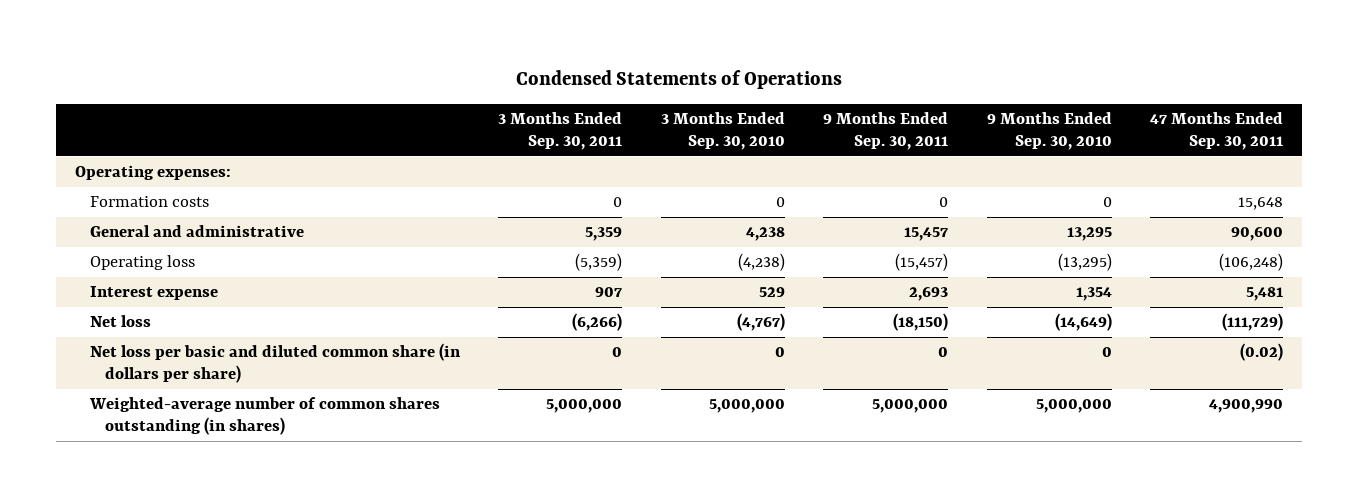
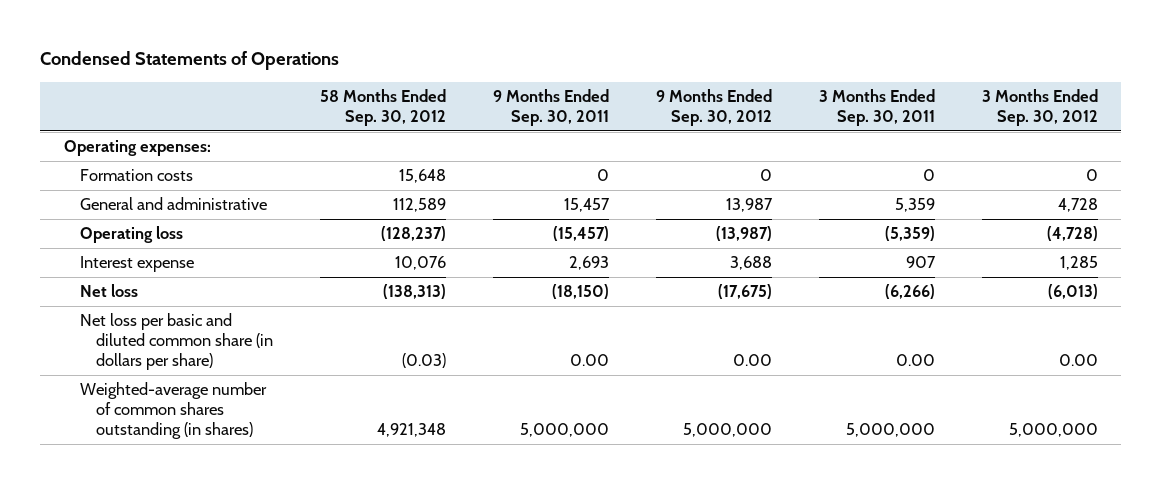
[660,112,785,151] 3 Months Ended Sep. 30, 2010 -> none
[986,112,1112,151] 9 Months Ended Sep. 30, 2010 -> none
[1149,112,1283,151] 47 Months Ended Sep. 30, 2011 -> none
none -> [319,88,446,126] 58 Months Ended Sep. 30, 2012
none -> [655,88,772,126] 9 Months Ended Sep. 30, 2012
none -> [981,88,1098,126] 3 Months Ended Sep. 30, 2012
[612,347,623,358] 0 -> [895,354,935,367] 0.00
[938,347,949,358] 0 -> [569,354,609,367] 0.00

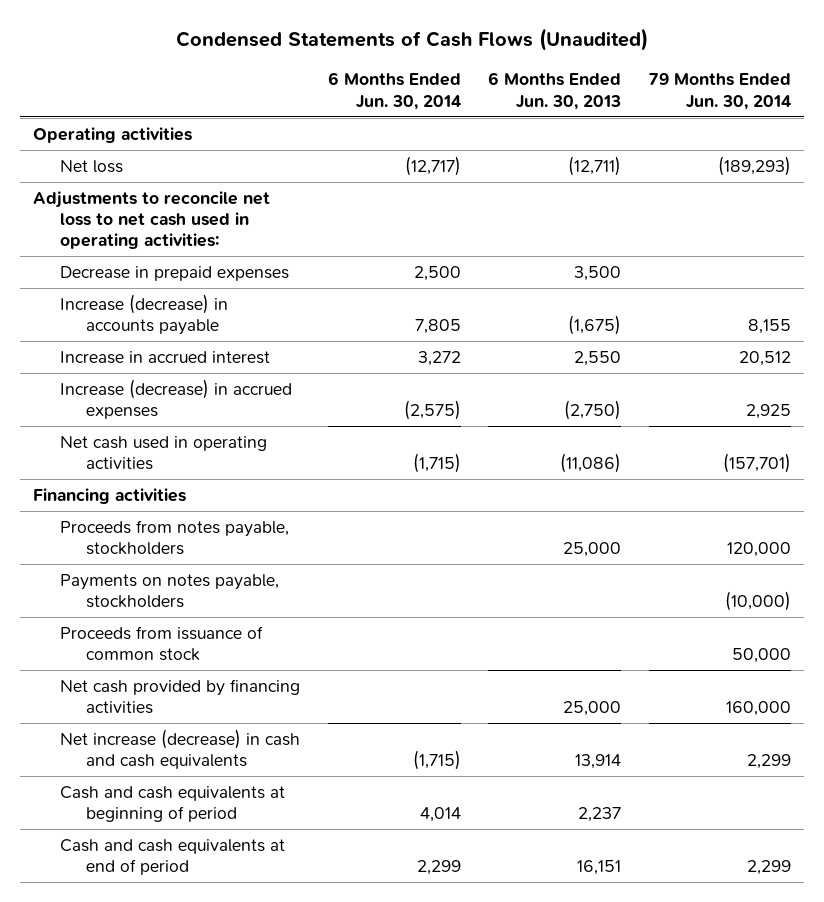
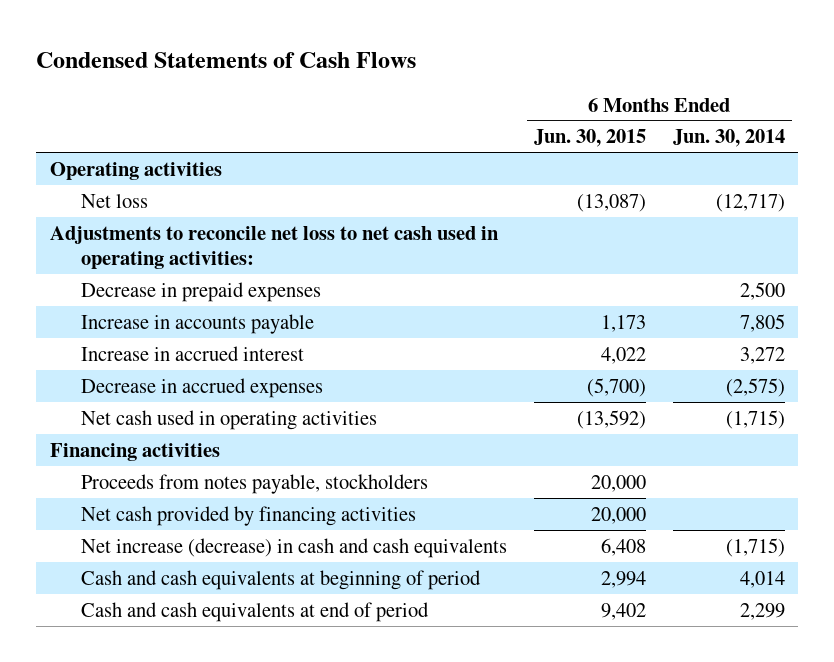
[176,28,649,52] Condensed Statements of Cash Flows (Unaudited) -> [36,52,417,69] Condensed Statements of Cash Flows
[488,72,622,110] 6 Months Ended Jun. 30, 2013 -> none
[648,73,791,110] 79 Months Ended Jun. 30, 2014 -> none
none -> [533,129,646,148] Jun. 30, 2015
[59,293,228,335] Increase (decrease) in accounts payable -> [80,313,314,334] Increase in accounts payable
[59,378,292,419] Increase (decrease) in accrued expenses -> [80,377,323,398] Decrease in accrued expenses
[59,573,279,608] Payments on notes payable, stockholders -> none
[59,625,263,661] Proceeds from issuance of common stock -> none

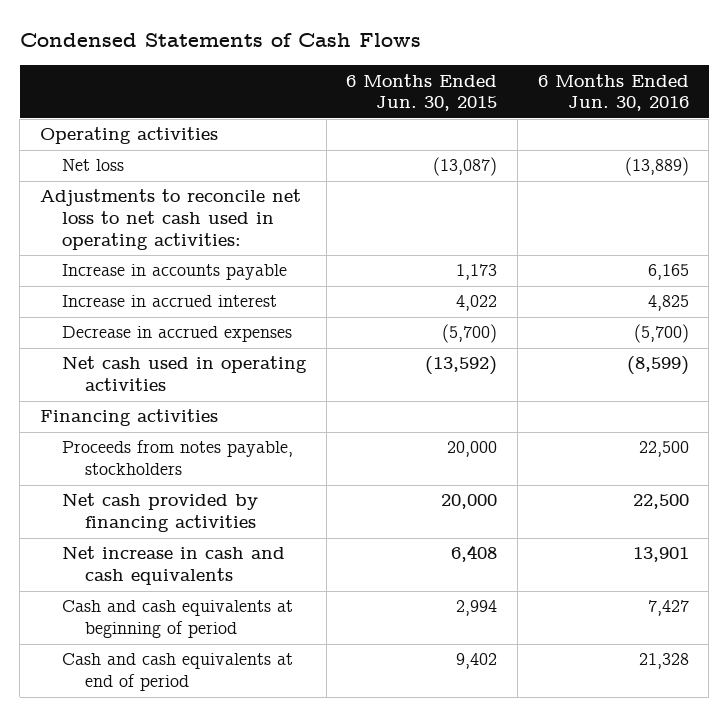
[672,129,785,148] Jun. 30, 2014 -> none
none -> [537,73,689,112] 6 Months Ended Jun. 30, 2016
[80,281,321,302] Decrease in prepaid expenses -> none
[80,537,507,558] Net increase (decrease) in cash and cash equivalents -> [62,546,286,586] Net increase in cash and cash equivalents

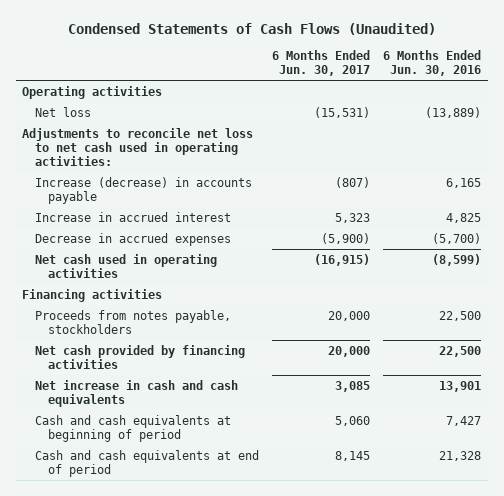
[19,33,421,48] Condensed Statements of Cash Flows -> [67,22,436,35] Condensed Statements of Cash Flows (Unaudited)
[346,73,498,112] 6 Months Ended Jun. 30, 2015 -> none
none -> [272,49,371,77] 6 Months Ended Jun. 30, 2017
[62,264,288,281] Increase in accounts payable -> [35,176,253,204] Increase (decrease) in accounts payable

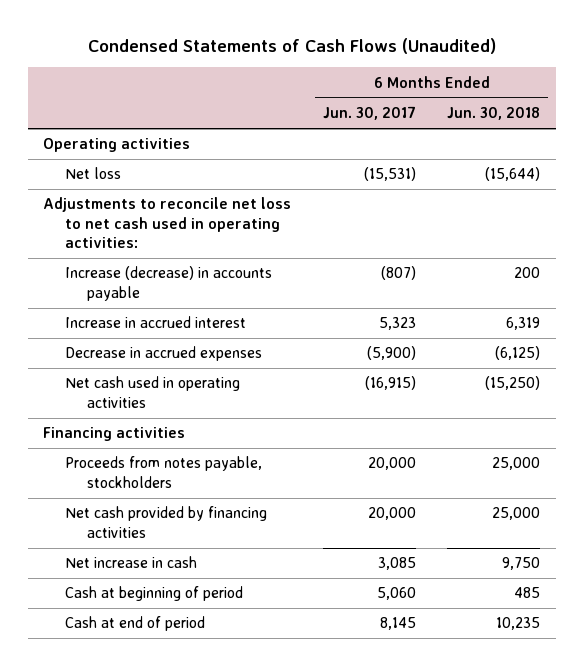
[383,49,482,77] 6 Months Ended Jun. 30, 2016 -> none
none -> [447,107,541,121] Jun. 30, 2018
[35,379,239,407] Net increase in cash and cash equivalents -> [65,556,198,569] Net increase in cash
[35,414,232,442] Cash and cash equivalents at beginning of period -> [65,586,244,602] Cash at beginning of period
[35,449,260,477] Cash and cash equivalents at end of period -> [65,616,206,632] Cash at end of period

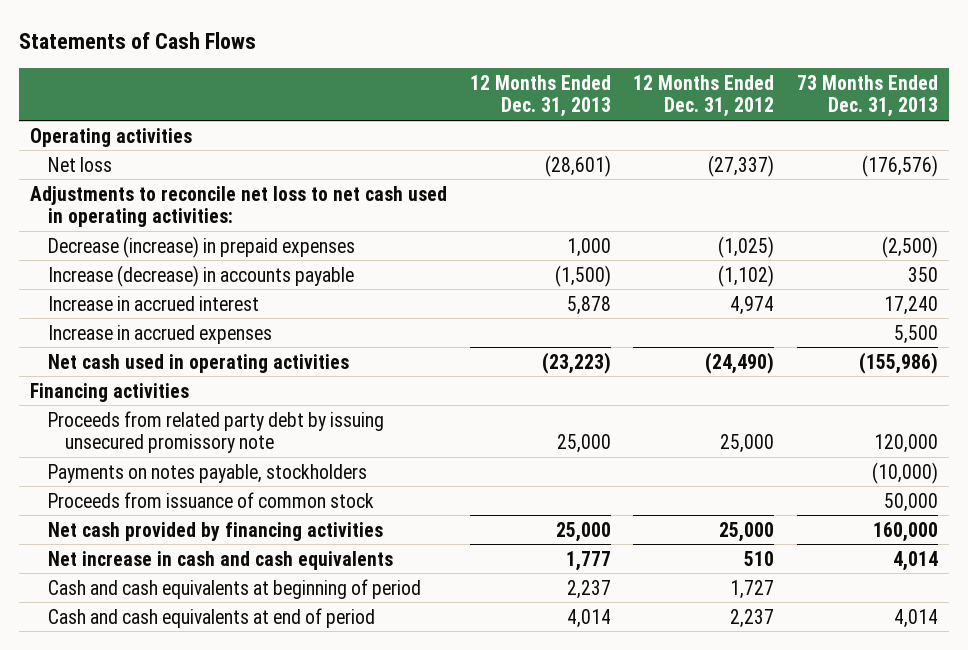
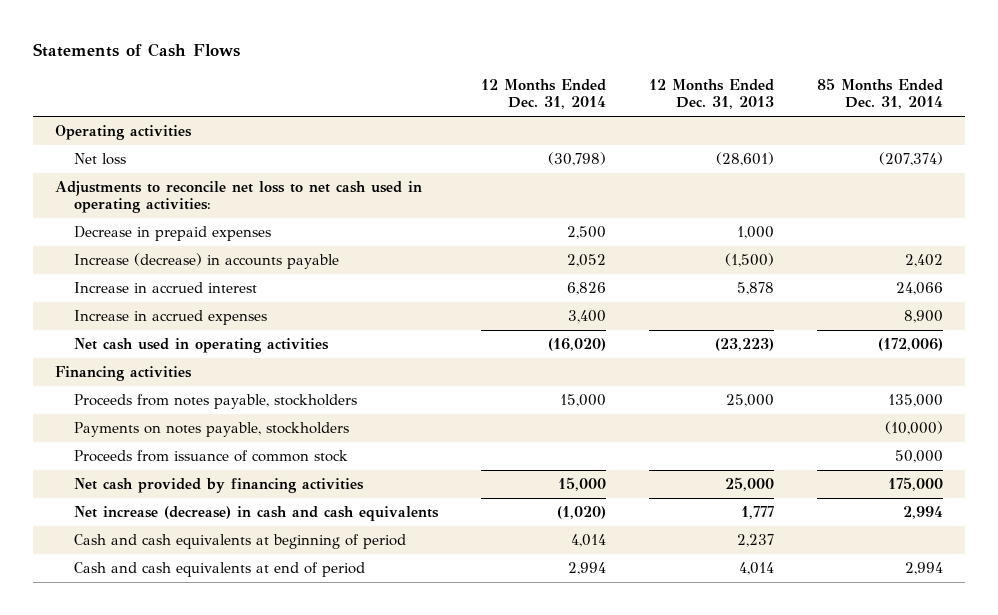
[633,74,775,118] 12 Months Ended Dec. 31, 2012 -> none
[797,74,939,118] 73 Months Ended Dec. 31, 2013 -> none
none -> [481,79,607,110] 12 Months Ended Dec. 31, 2014
none -> [817,78,944,110] 85 Months Ended Dec. 31, 2014
[47,235,355,258] Decrease (increase) in prepaid expenses -> [74,226,272,242] Decrease in prepaid expenses
[47,410,384,454] Proceeds from related party debt by issuing unsecured promissory note -> [74,394,358,410] Proceeds from notes payable, stockholders
[47,550,393,570] Net increase in cash and cash equivalents -> [74,506,440,522] Net increase (decrease) in cash and cash equivalents

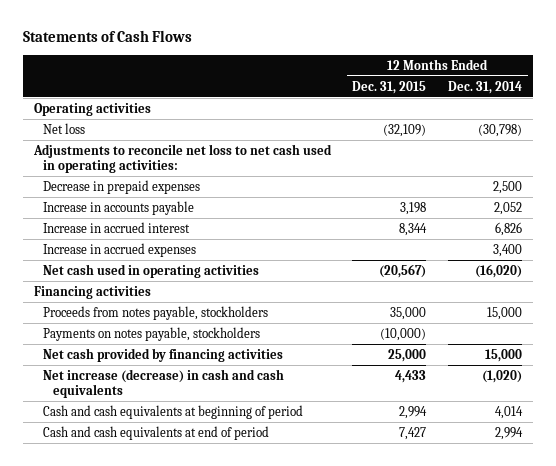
[649,79,775,110] 12 Months Ended Dec. 31, 2013 -> none
[817,78,944,110] 85 Months Ended Dec. 31, 2014 -> none
none -> [352,80,427,94] Dec. 31, 2015
[74,253,340,270] Increase (decrease) in accounts payable -> [43,200,195,215] Increase in accounts payable
[74,450,349,463] Proceeds from issuance of common stock -> none

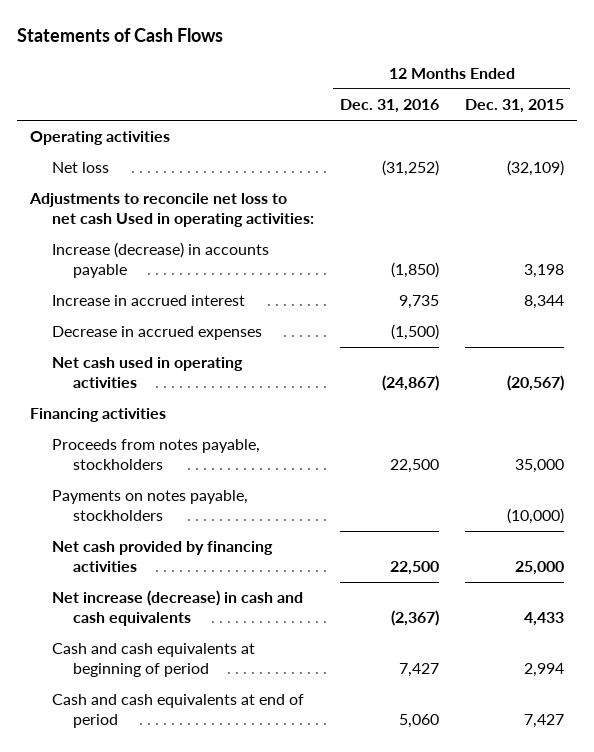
[448,80,523,94] Dec. 31, 2014 -> none
none -> [339,99,439,114] Dec. 31, 2016
[43,179,201,194] Decrease in prepaid expenses -> none
[32,143,332,174] Adjustments to reconcile net loss to net cash used in operating activities: -> [29,193,314,228] Adjustments to reconcile net loss to net cash Used in operating activities:
[43,200,195,215] Increase in accounts payable -> [51,242,269,279] Increase (decrease) in accounts payable
[43,242,197,257] Increase in accrued expenses -> [51,326,262,341] Decrease in accrued expenses

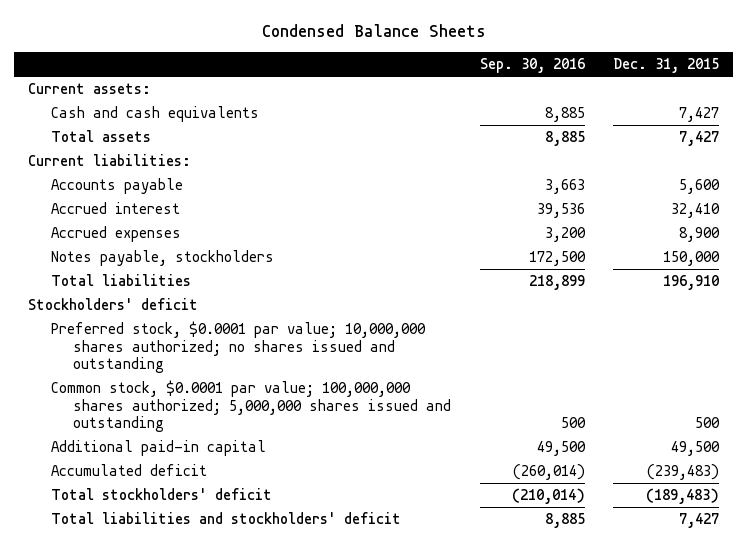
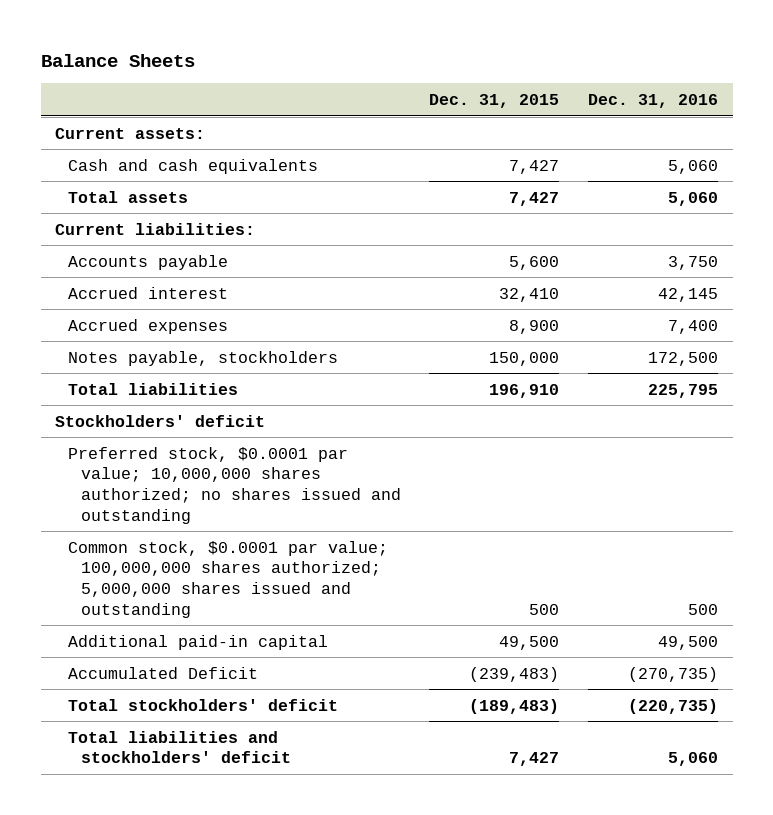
[261,24,486,38] Condensed Balance Sheets -> [40,53,195,67] Balance Sheets
[479,58,585,74] Sep. 30, 2016 -> none
none -> [588,93,719,108] Dec. 31, 2016
[50,464,207,477] Accumulated deficit -> [67,666,258,679] Accumulated Deficit

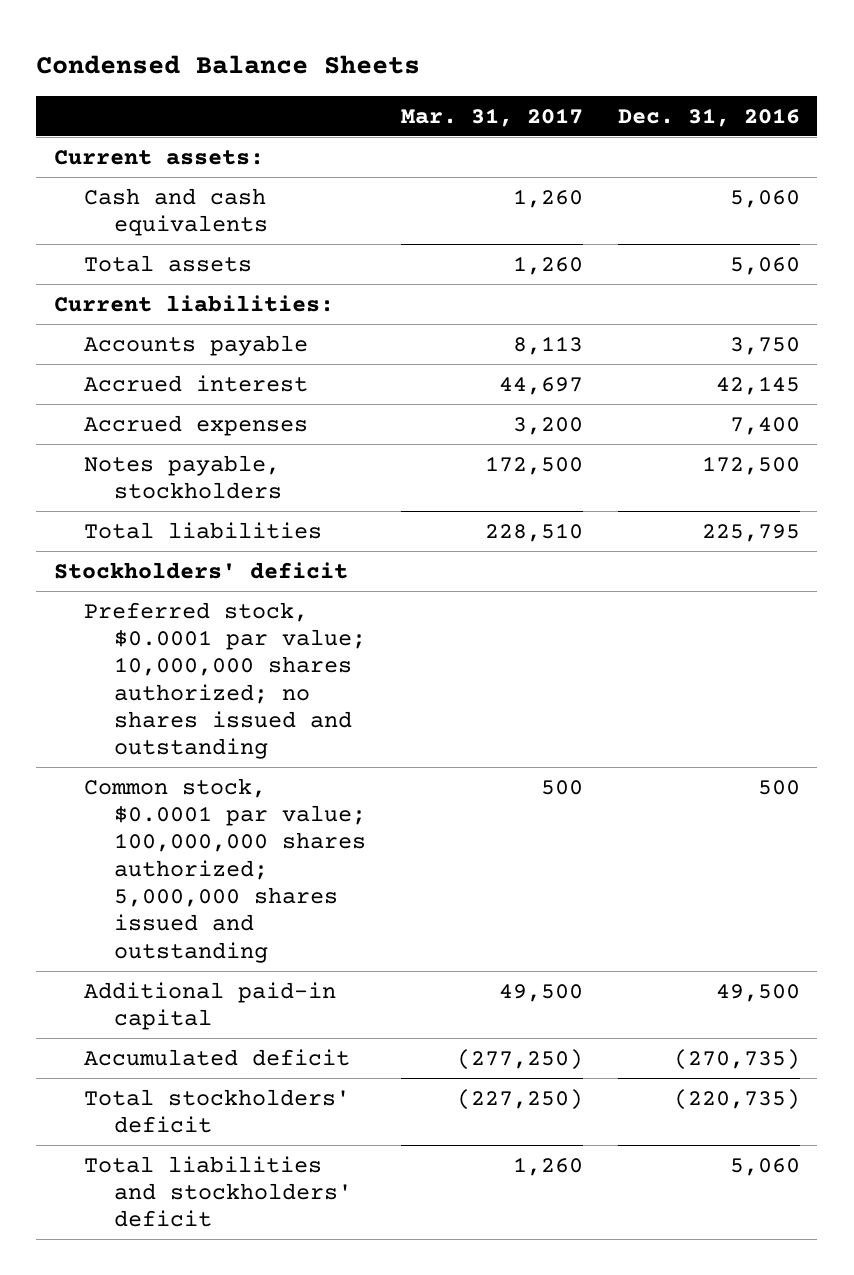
[40,53,195,67] Balance Sheets -> [36,54,421,74] Condensed Balance Sheets
[429,93,560,108] Dec. 31, 2015 -> none
none -> [401,107,584,127] Mar. 31, 2017
[67,666,258,679] Accumulated Deficit -> [83,1048,350,1066] Accumulated deficit

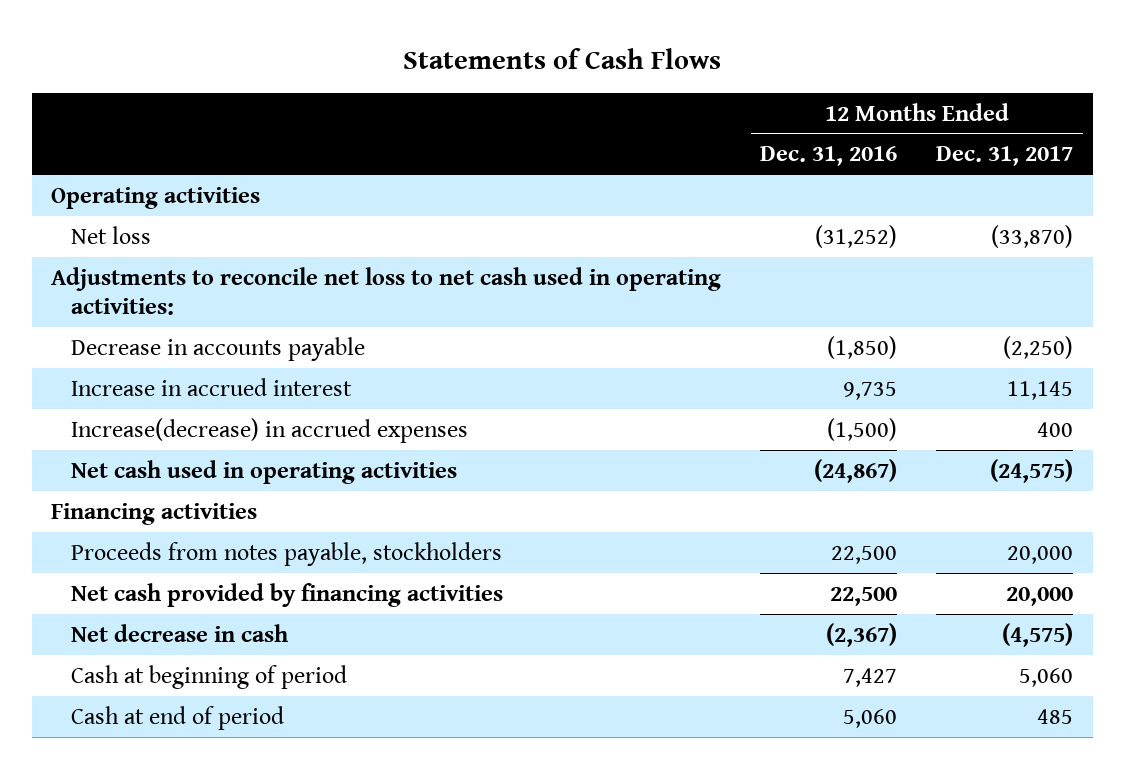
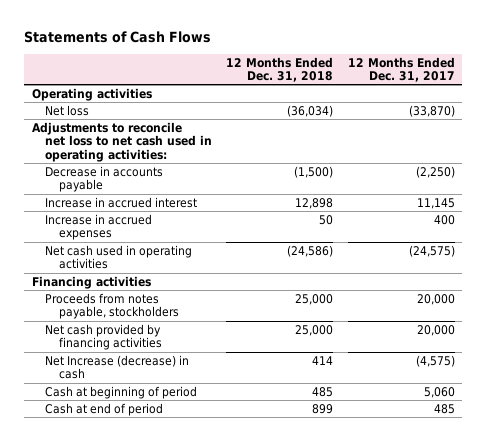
[760,146,898,167] Dec. 31, 2016 -> none
none -> [226,56,334,83] 12 Months Ended Dec. 31, 2018
[71,417,469,443] Increase(decrease) in accrued expenses -> [45,213,153,241] Increase in accrued expenses
[71,623,289,642] Net decrease in cash -> [45,354,190,380] Net Increase (decrease) in cash

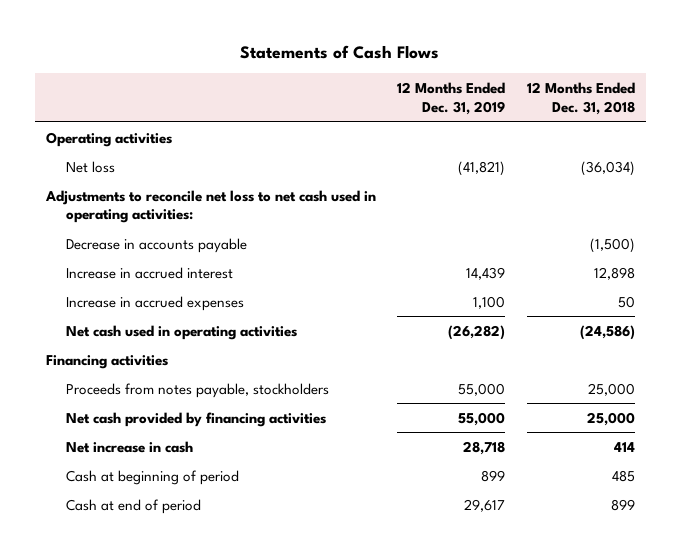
[347,56,455,83] 12 Months Ended Dec. 31, 2017 -> none
none -> [397,82,506,115] 12 Months Ended Dec. 31, 2019
[45,354,190,380] Net Increase (decrease) in cash -> [66,440,194,453] Net increase in cash

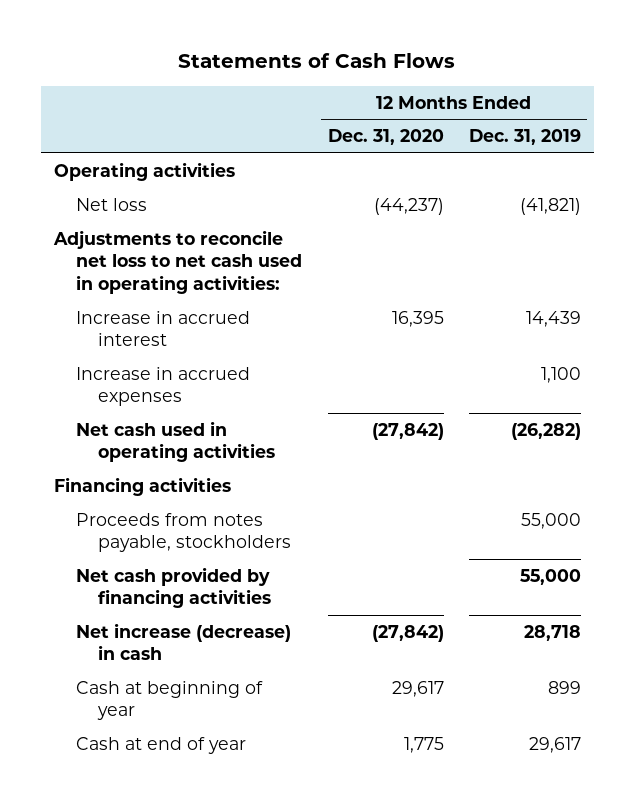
[527,82,636,115] 12 Months Ended Dec. 31, 2018 -> none
none -> [327,129,444,146] Dec. 31, 2020
[66,237,248,253] Decrease in accounts payable -> none
[66,440,194,453] Net increase in cash -> [75,622,291,661] Net increase (decrease) in cash
[66,469,240,485] Cash at beginning of period -> [75,680,263,721] Cash at beginning of year
[66,498,202,514] Cash at end of period -> [75,736,246,754] Cash at end of year

